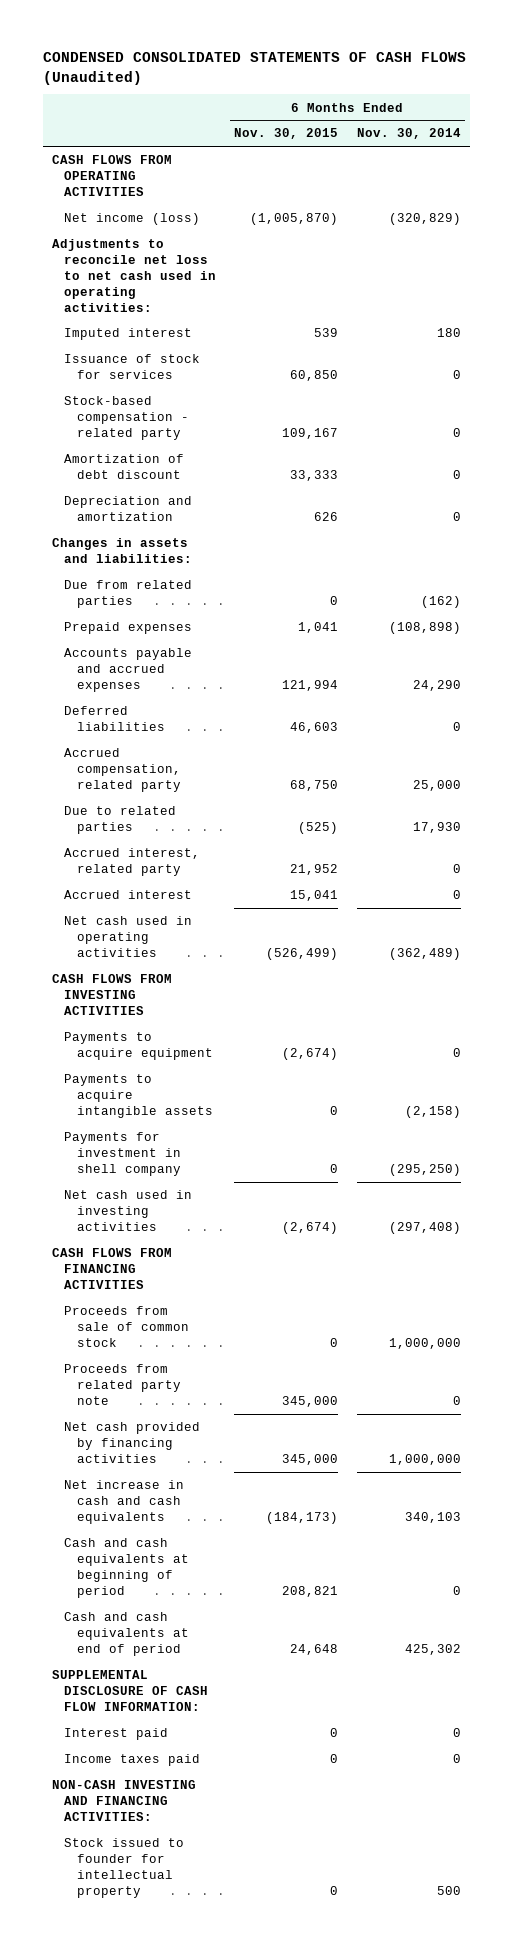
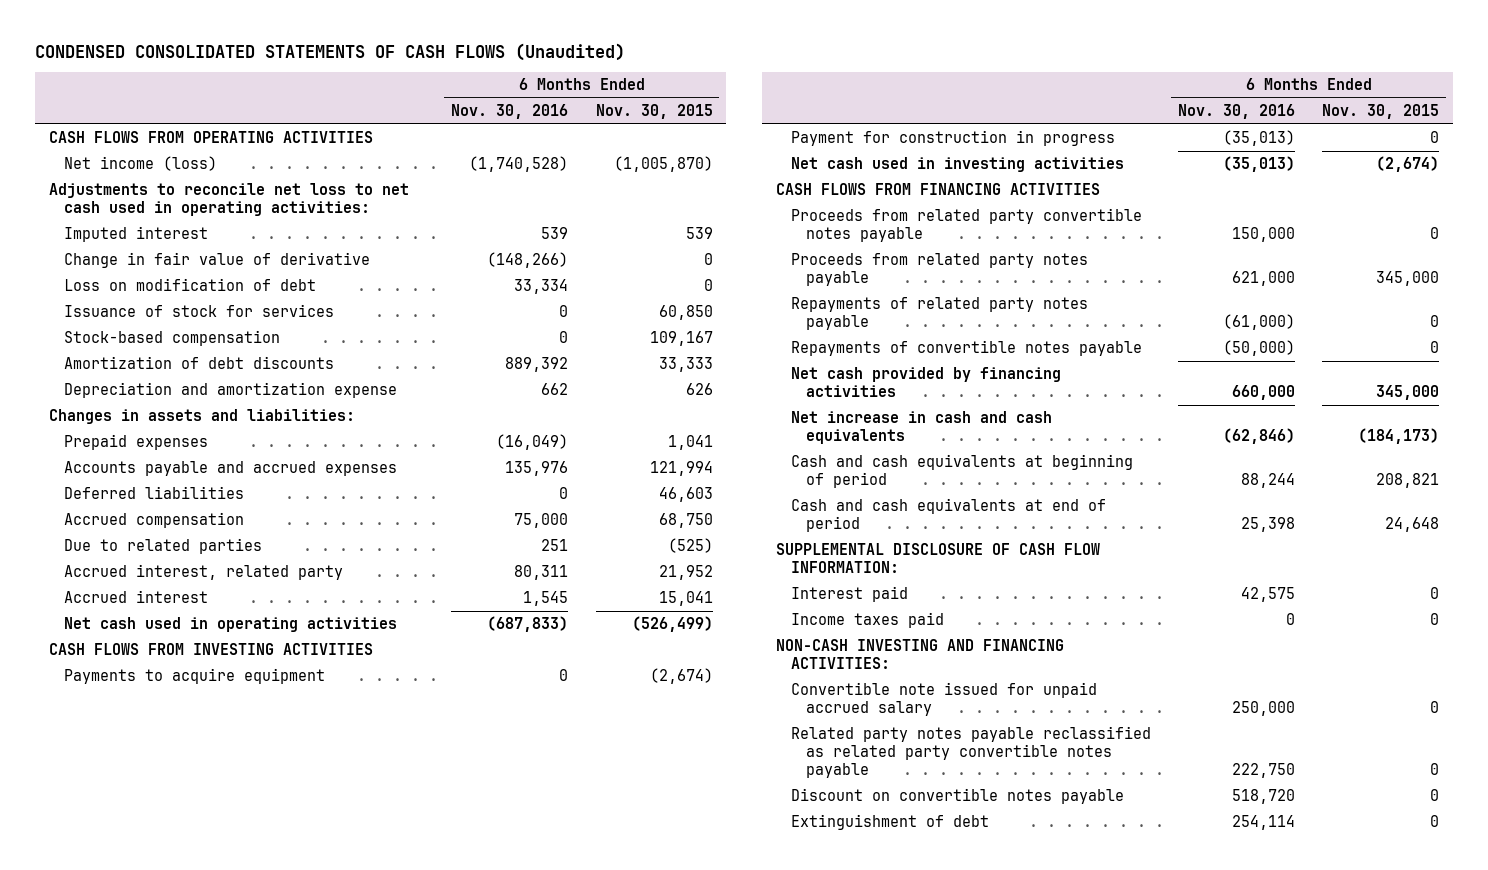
[356,128,461,140] Nov. 30, 2014 -> none
none -> [451,103,569,119] Nov. 30, 2016
none -> [63,252,370,269] Change in fair value of derivative
none -> [63,278,316,292] Loss on modification of debt
[64,396,189,440] Stock-based compensation - related party -> [63,330,280,347] Stock-based compensation
[64,454,185,479] Amortization of debt discount -> [63,356,334,370] Amortization of debt discounts
[64,496,193,521] Depreciation and amortization -> [63,382,397,399] Depreciation and amortization expense
[64,580,193,608] Due from related parties -> none
[64,748,181,792] Accrued compensation, related party -> [63,512,244,529] Accrued compensation
[64,1074,213,1118] Payments to acquire intangible assets -> none
[64,1132,181,1176] Payments for investment in shell company -> none
none -> [790,130,1115,147] Payment for construction in progress
[64,1306,189,1347] Proceeds from sale of common stock -> none
none -> [790,208,1142,243] Proceeds from related party convertible notes payable
[64,1364,181,1405] Proceeds from related party note -> [790,253,1088,287] Proceeds from related party notes payable
none -> [790,297,1088,331] Repayments of related party notes payable
none -> [790,340,1142,357] Repayments of convertible notes payable
[64,1838,185,1898] Stock issued to founder for intellectual property -> none
none -> [790,682,1097,717] Convertible note issued for unpaid accrued salary
none -> [790,726,1151,778] Related party notes payable reclassified as related party convertible notes payable
none -> [790,788,1124,805] Discount on convertible notes payable
none -> [790,814,989,831] Extinguishment of debt

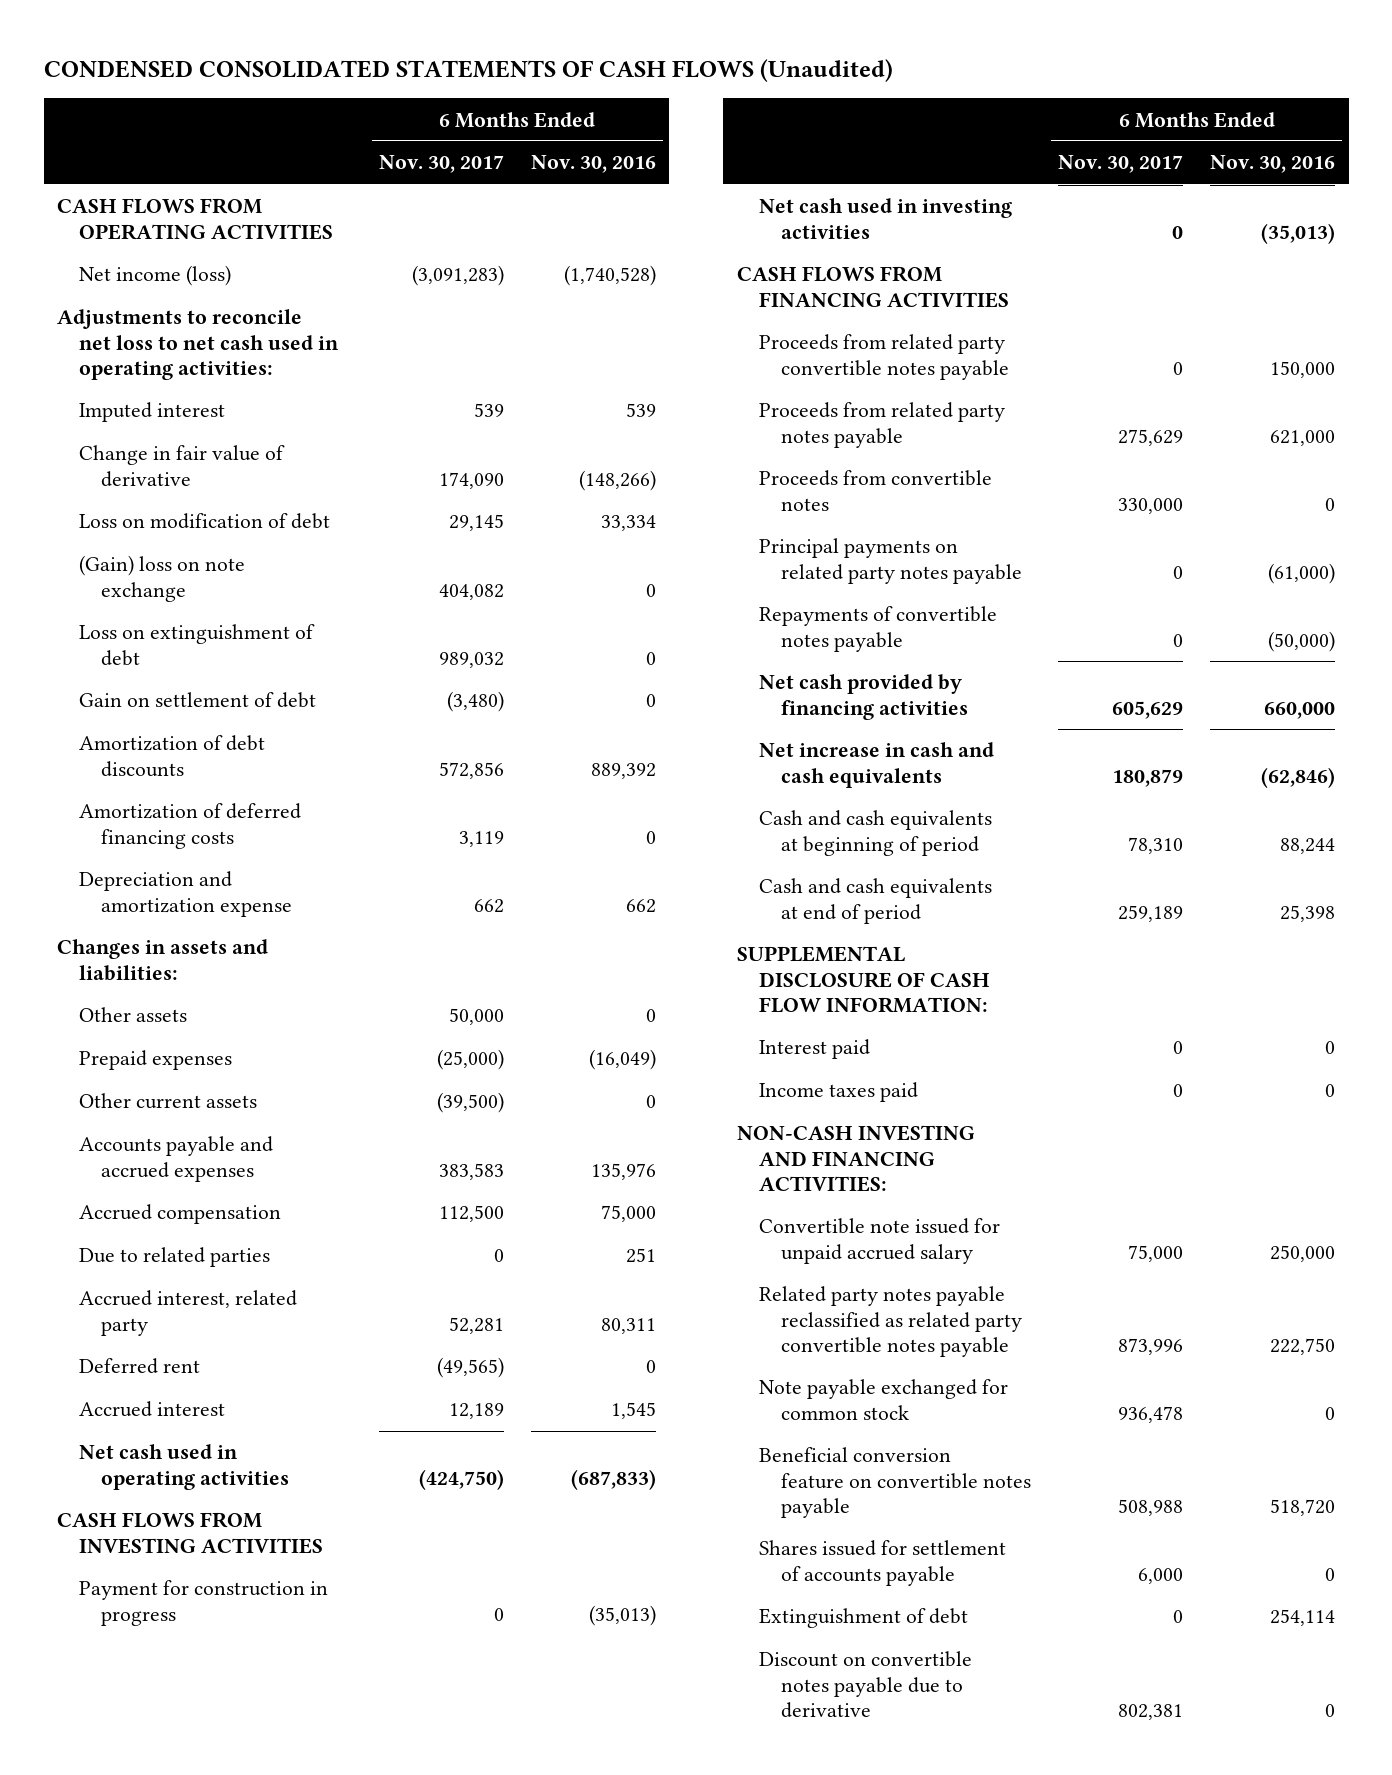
[595,103,713,119] Nov. 30, 2015 -> none
none -> [378,155,504,174] Nov. 30, 2017
[63,304,334,318] Issuance of stock for services -> none
[63,330,280,347] Stock-based compensation -> none
none -> [79,555,246,602] (Gain) loss on note exchange
none -> [79,624,316,666] Loss on extinguishment of debt
none -> [79,692,317,709] Gain on settlement of debt
none -> [79,803,302,849] Amortization of deferred financing costs
none -> [79,1007,188,1023] Other assets
none -> [79,1093,258,1110] Other current assets
[63,486,244,500] Deferred liabilities -> none
none -> [79,1358,201,1375] Deferred rent
[63,668,325,685] Payments to acquire equipment -> none
none -> [758,470,992,511] Proceeds from convertible notes
[790,297,1088,331] Repayments of related party notes payable -> [758,538,1022,584] Principal payments on related party notes payable
[1241,587,1296,603] 42,575 -> [1325,1041,1336,1055] 0
none -> [758,1379,1008,1420] Note payable exchanged for common stock
[790,788,1124,805] Discount on convertible notes payable -> [758,1447,1031,1518] Beneficial conversion feature on convertible notes payable
none -> [758,1540,1006,1586] Shares issued for settlement of accounts payable
none -> [758,1651,972,1718] Discount on convertible notes payable due to derivative

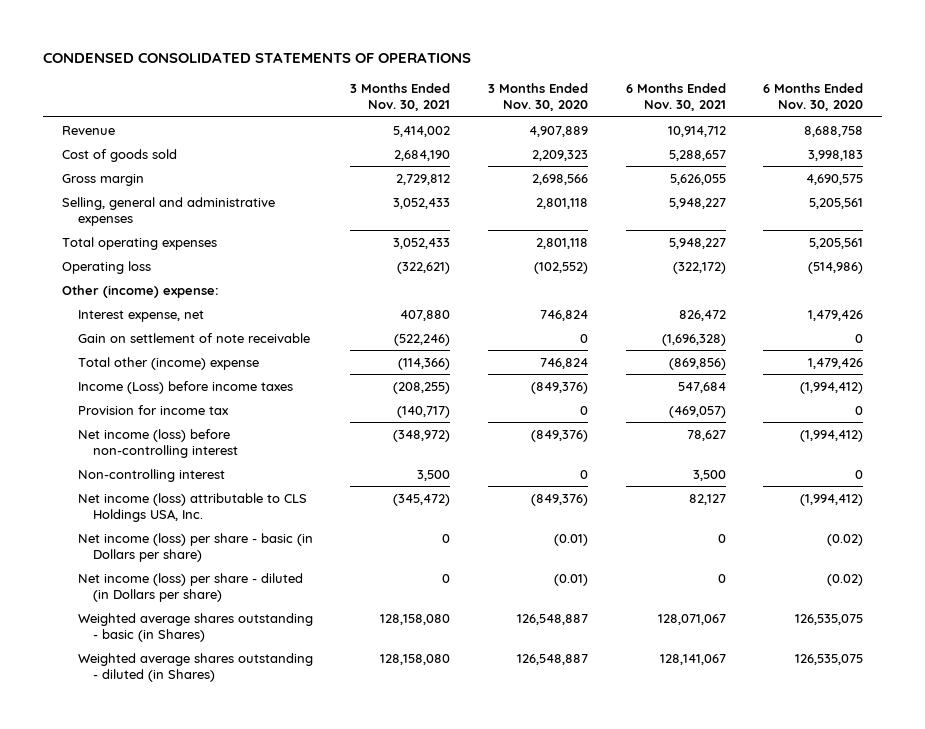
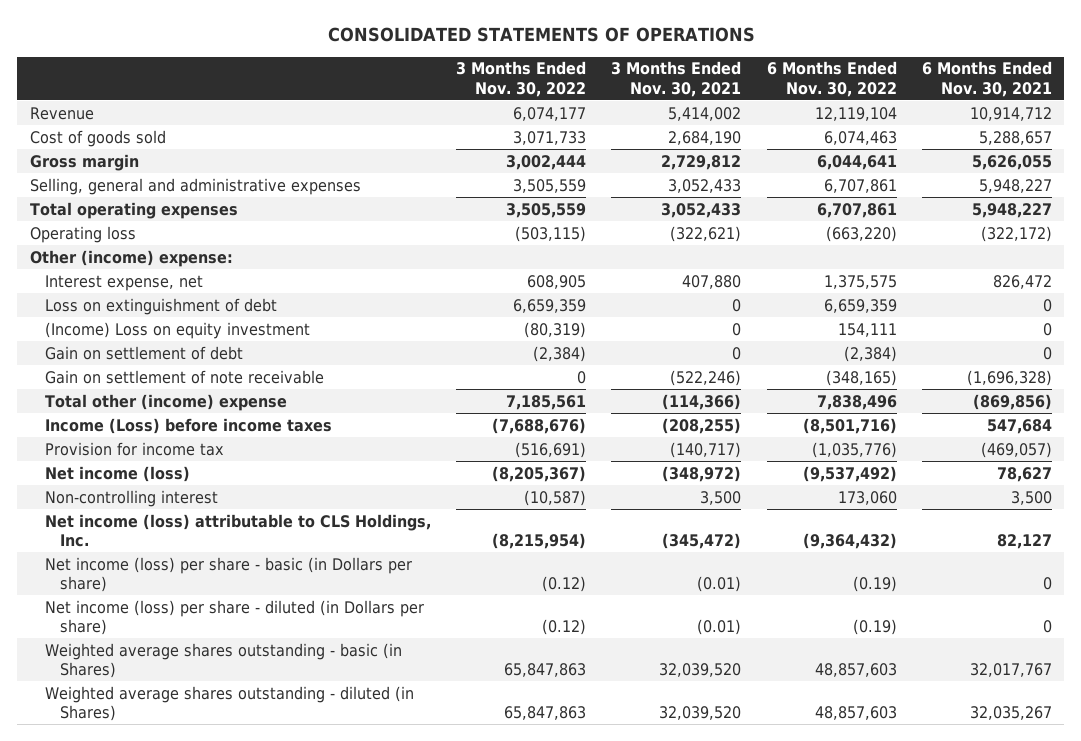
[43,52,472,64] CONDENSED CONSOLIDATED STATEMENTS OF OPERATIONS -> [327,27,755,43] CONSOLIDATED STATEMENTS OF OPERATIONS
[488,83,589,112] 3 Months Ended Nov. 30, 2020 -> none
[763,83,864,112] 6 Months Ended Nov. 30, 2020 -> none
none -> [455,61,586,97] 3 Months Ended Nov. 30, 2022
none -> [766,61,897,97] 6 Months Ended Nov. 30, 2022
none -> [44,297,277,315] Loss on extinguishment of debt
none -> [44,321,310,339] (Income) Loss on equity investment
none -> [44,345,243,360] Gain on settlement of debt
[77,428,239,458] Net income (loss) before non-controlling interest -> [44,465,190,482] Net income (loss)
[77,492,307,522] Net income (loss) attributable to CLS Holdings USA, Inc. -> [44,513,431,547] Net income (loss) attributable to CLS Holdings, Inc.
[442,533,451,543] 0 -> [697,575,742,592] (0.01)
[442,573,451,583] 0 -> [697,618,742,635] (0.01)
[380,613,451,625] 128,158,080 -> [659,662,742,677] 32,039,520
[657,613,726,625] 128,071,067 -> [969,662,1052,677] 32,017,767
[380,653,451,665] 128,158,080 -> [659,705,742,720] 32,039,520
[659,653,726,665] 128,141,067 -> [969,705,1052,720] 32,035,267

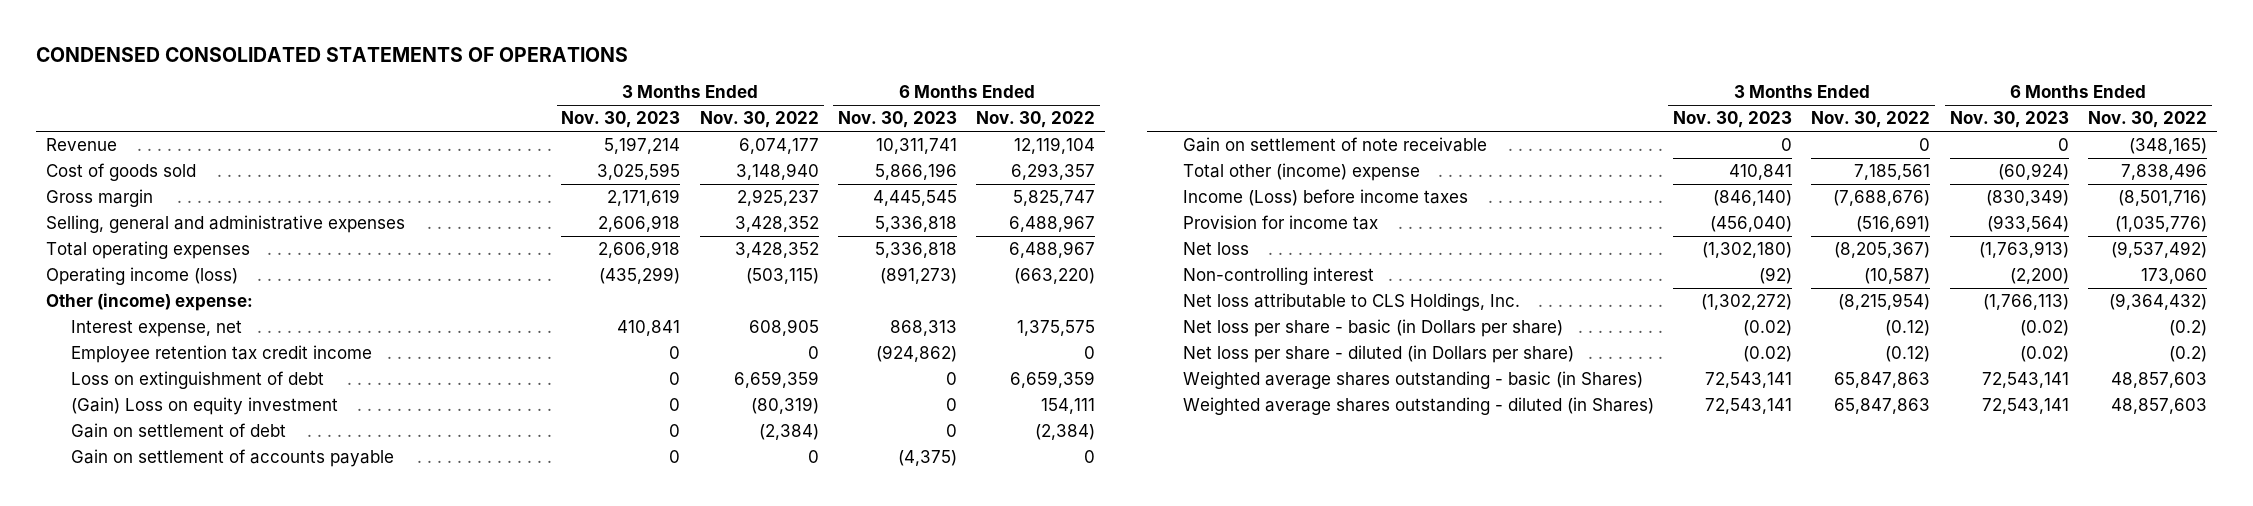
[327,27,755,43] CONSOLIDATED STATEMENTS OF OPERATIONS -> [35,47,628,63] CONDENSED CONSOLIDATED STATEMENTS OF OPERATIONS
[611,61,742,97] 3 Months Ended Nov. 30, 2021 -> none
[921,61,1052,97] 6 Months Ended Nov. 30, 2021 -> none
none -> [561,111,681,129] Nov. 30, 2023
none -> [838,111,958,129] Nov. 30, 2023
[512,130,586,145] 3,071,733 -> [735,163,819,181] 3,148,940
[823,130,897,145] 6,074,463 -> [1011,163,1096,181] 6,293,357
[505,154,586,170] 3,002,444 -> [736,189,819,207] 2,925,237
[816,154,897,170] 6,044,641 -> [1013,190,1096,207] 5,825,747
[512,178,586,193] 3,505,559 -> [734,216,819,233] 3,428,352
[823,178,897,193] 6,707,861 -> [1009,215,1096,233] 6,488,967
[505,202,586,218] 3,505,559 -> [734,242,819,259] 3,428,352
[816,202,897,218] 6,707,861 -> [1009,241,1096,259] 6,488,967
[29,225,136,243] Operating loss -> [45,267,238,286] Operating income (loss)
none -> [71,345,373,364] Employee retention tax credit income
[44,321,310,339] (Income) Loss on equity investment -> [71,397,339,416] (Gain) Loss on equity investment
none -> [71,449,395,468] Gain on settlement of accounts payable
[44,465,190,482] Net income (loss) -> [1182,242,1249,256] Net loss
[44,513,431,547] Net income (loss) attributable to CLS Holdings, Inc. -> [1182,293,1520,312] Net loss attributable to CLS Holdings, Inc.
[44,556,412,592] Net income (loss) per share - basic (in Dollars per share) -> [1182,319,1563,338] Net loss per share - basic (in Dollars per share)
[852,575,897,592] (0.19) -> [2168,320,2207,337] (0.2)
[44,599,424,635] Net income (loss) per share - diluted (in Dollars per share) -> [1182,345,1574,364] Net loss per share - diluted (in Dollars per share)
[852,618,897,635] (0.19) -> [2168,346,2207,363] (0.2)

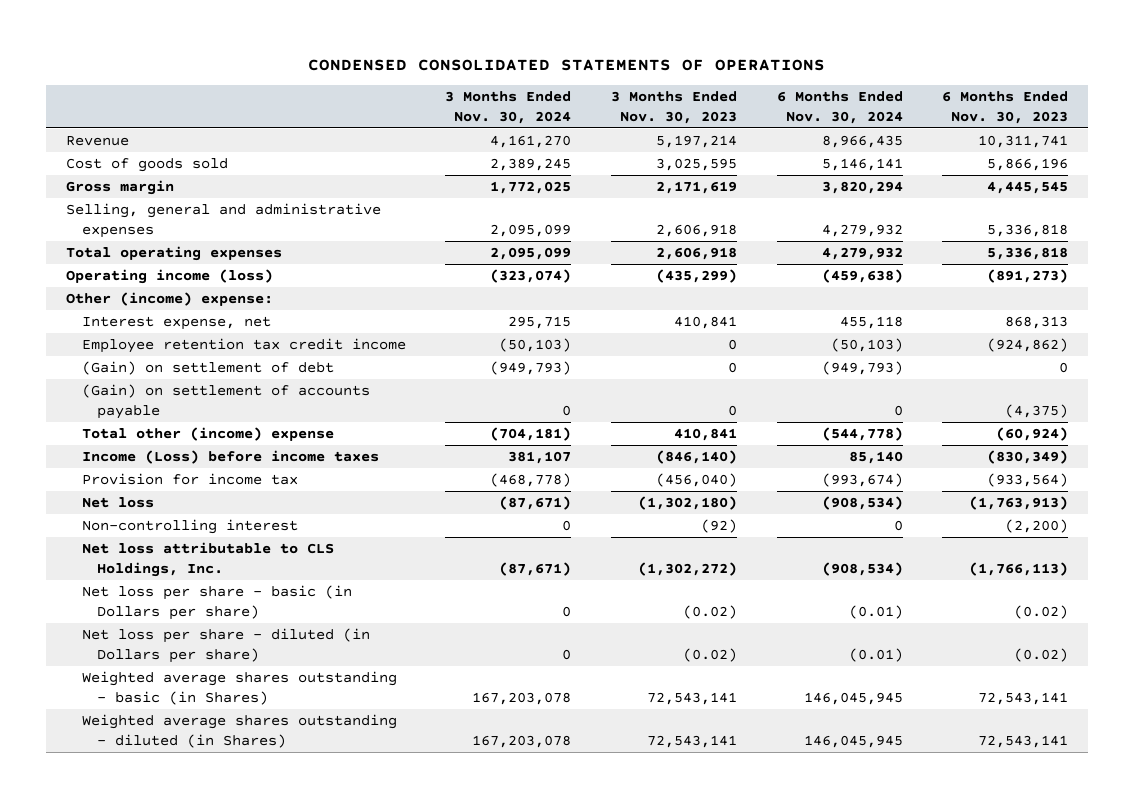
[699,111,819,129] Nov. 30, 2022 -> none
[976,111,1096,129] Nov. 30, 2022 -> none
none -> [445,91,572,124] 3 Months Ended Nov. 30, 2024
none -> [776,91,903,124] 6 Months Ended Nov. 30, 2024
[71,397,339,416] (Gain) Loss on equity investment -> none
[71,449,395,468] Gain on settlement of accounts payable -> none
[1182,137,1487,153] Gain on settlement of note receivable -> none
[71,371,325,390] Loss on extinguishment of debt -> [81,361,334,376] (Gain) on settlement of debt
[71,423,287,439] Gain on settlement of debt -> [81,384,370,419] (Gain) on settlement of accounts payable
[946,424,958,438] 0 -> [1005,403,1069,418] (4,375)

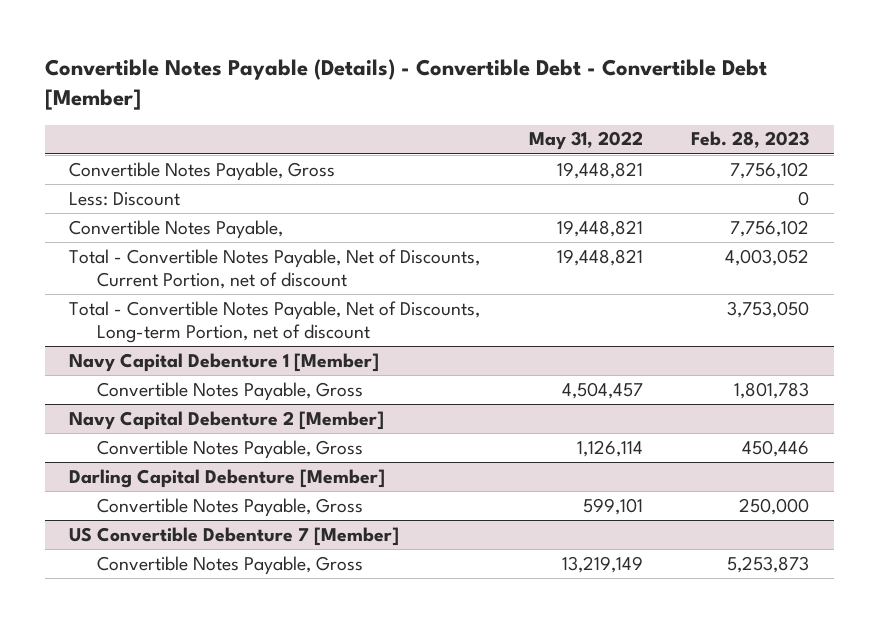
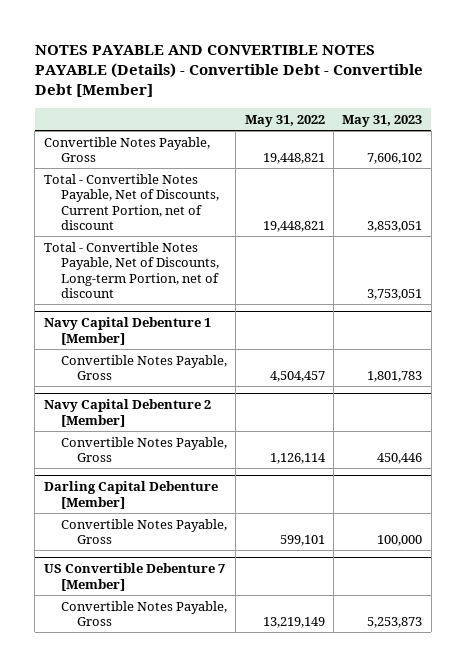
[44,58,767,111] Convertible Notes Payable (Details) - Convertible Debt - Convertible Debt [Member] -> [34,44,423,98] NOTES PAYABLE AND CONVERTIBLE NOTES PAYABLE (Details) - Convertible Debt - Convertible Debt [Member]
[691,131,810,149] Feb. 28, 2023 -> none
none -> [342,114,423,127] May 31, 2023
[68,191,180,206] Less: Discount -> none
[68,219,283,239] Convertible Notes Payable, -> none

